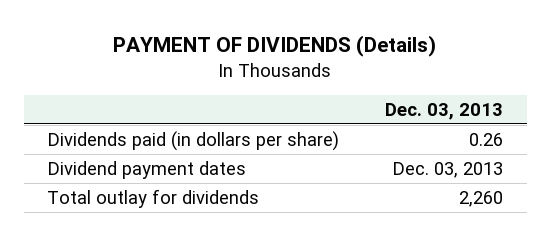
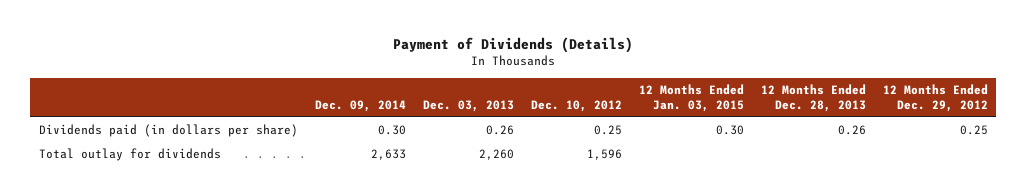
[113,34,437,57] PAYMENT OF DIVIDENDS (Details) -> [393,37,634,54] Payment of Dividends (Details)
none -> [314,100,406,113] Dec. 09, 2014
none -> [530,100,622,113] Dec. 10, 2012
none -> [638,83,744,113] 12 Months Ended Jan. 03, 2015
none -> [760,83,866,113] 12 Months Ended Dec. 28, 2013
none -> [882,83,988,113] 12 Months Ended Dec. 29, 2012
[46,160,246,179] Dividend payment dates -> none

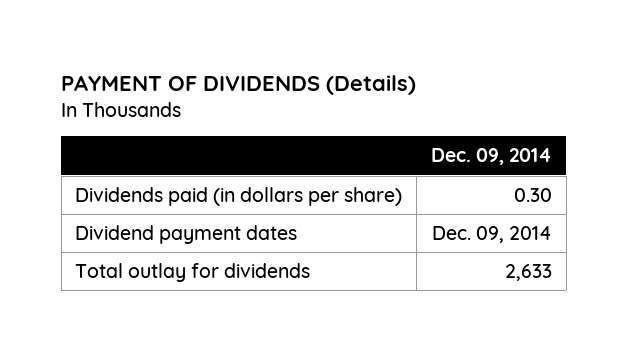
[393,37,634,54] Payment of Dividends (Details) -> [61,74,417,95] PAYMENT OF DIVIDENDS (Details)
[422,100,514,113] Dec. 03, 2013 -> none
[530,100,622,113] Dec. 10, 2012 -> none
[638,83,744,113] 12 Months Ended Jan. 03, 2015 -> none
[760,83,866,113] 12 Months Ended Dec. 28, 2013 -> none
[882,83,988,113] 12 Months Ended Dec. 29, 2012 -> none
none -> [75,225,298,245] Dividend payment dates

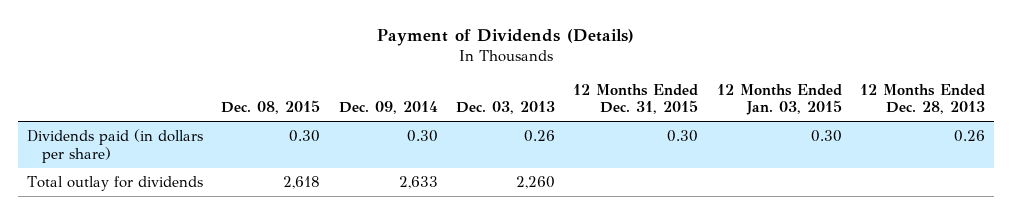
[61,74,417,95] PAYMENT OF DIVIDENDS (Details) -> [377,28,635,46] Payment of Dividends (Details)
none -> [221,100,321,115] Dec. 08, 2015
none -> [456,101,556,115] Dec. 03, 2013
none -> [573,83,699,115] 12 Months Ended Dec. 31, 2015
none -> [716,83,842,116] 12 Months Ended Jan. 03, 2015
none -> [860,83,986,115] 12 Months Ended Dec. 28, 2013
[75,225,298,245] Dividend payment dates -> none

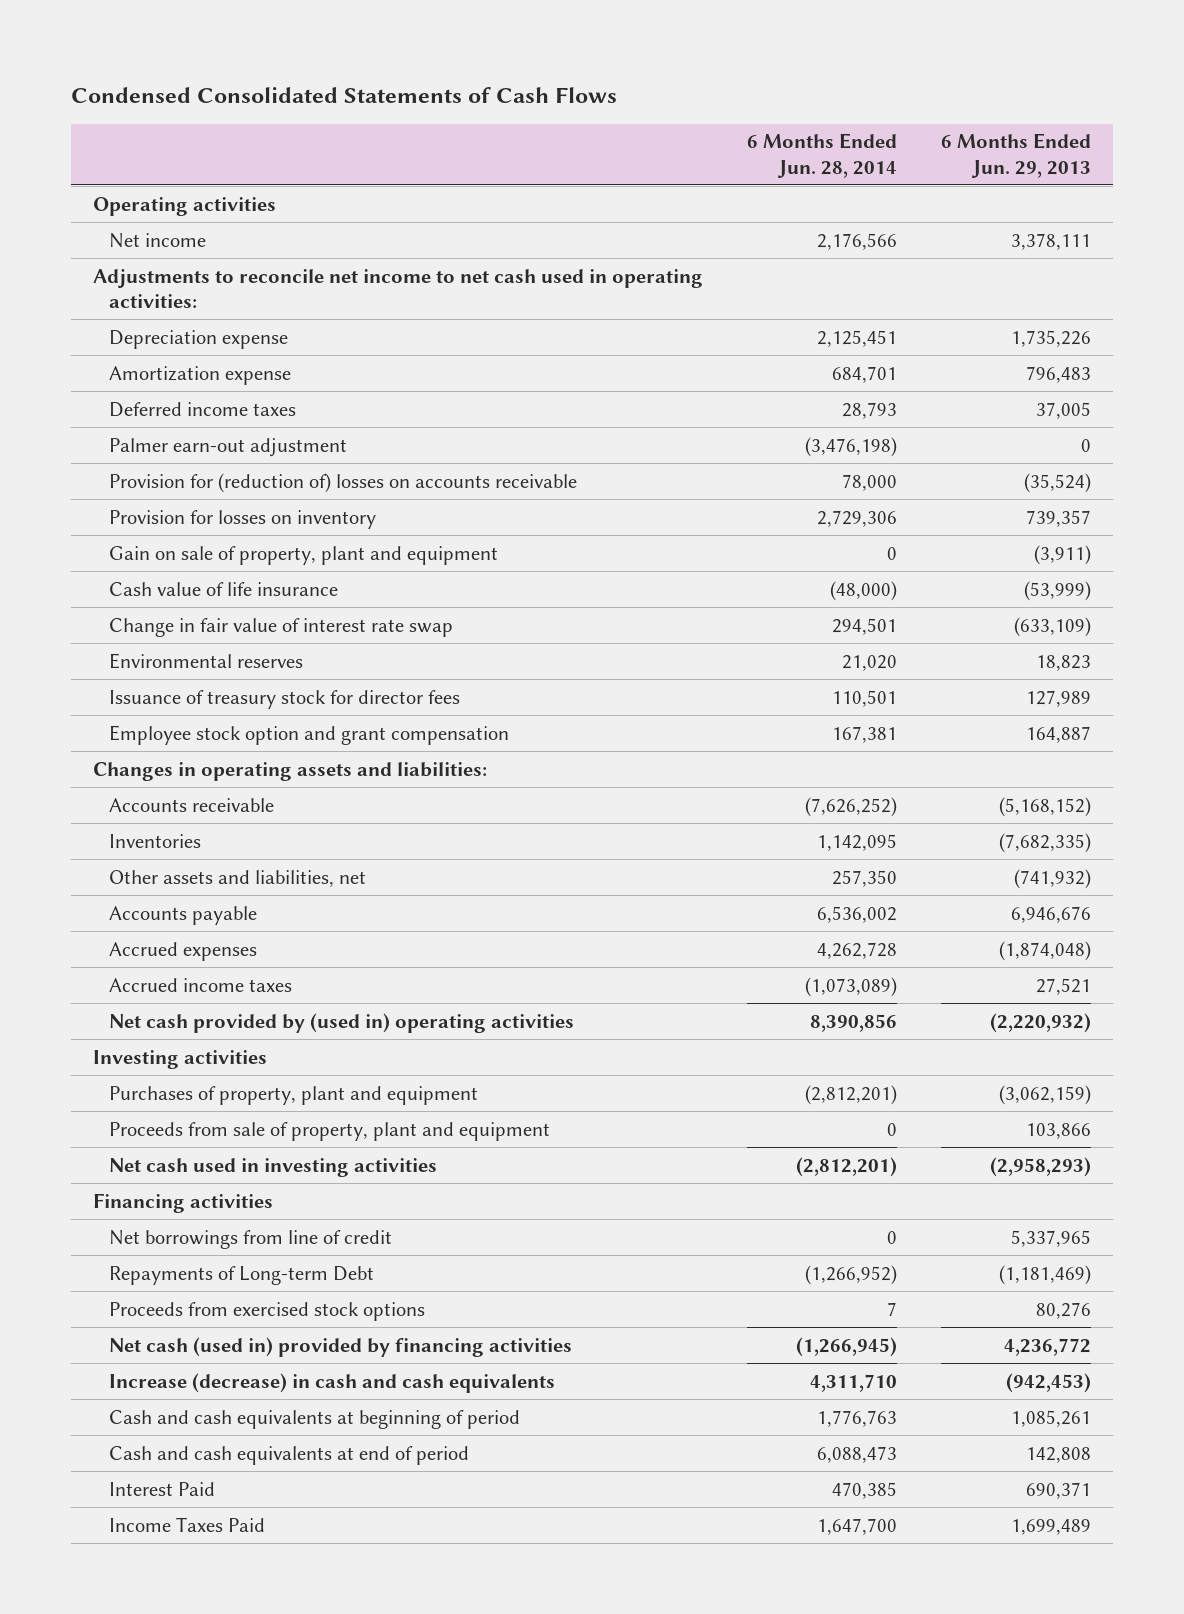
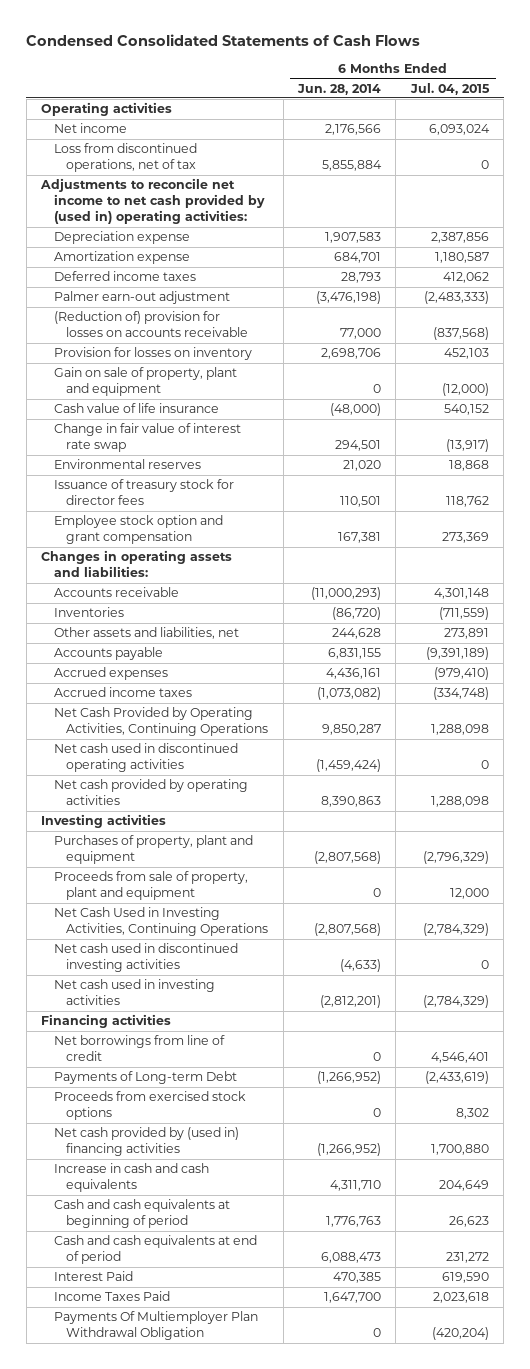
[940,133,1091,178] 6 Months Ended Jun. 29, 2013 -> none
none -> [409,82,490,95] Jul. 04, 2015
none -> [53,143,197,173] Loss from discontinued operations, net of tax
[93,268,704,308] Adjustments to reconcile net income to net cash used in operating activities: -> [40,178,265,225] Adjustments to reconcile net income to net cash provided by (used in) operating activities:
[817,329,898,347] 2,125,451 -> [324,232,381,244] 1,907,583
[109,472,578,493] Provision for (reduction of) losses on accounts receivable -> [53,311,249,338] (Reduction of) provision for losses on accounts receivable
[842,473,898,491] 78,000 -> [339,328,381,340] 77,000
[817,509,898,527] 2,729,306 -> [320,348,381,360] 2,698,706
[805,796,898,817] (7,626,252) -> [310,587,381,601] (11,000,293)
[817,833,898,851] 1,142,095 -> [331,607,381,621] (86,720)
[832,869,898,887] 257,350 -> [331,628,381,640] 244,628
[817,905,898,923] 6,536,002 -> [327,648,381,660] 6,831,155
[817,941,898,959] 4,262,728 -> [325,668,381,680] 4,436,161
[805,976,898,997] (1,073,089) -> [316,687,381,701] (1,073,082)
none -> [53,707,269,737] Net Cash Provided by Operating Activities, Continuing Operations
none -> [53,743,238,773] Net cash used in discontinued operating activities
[109,1012,575,1033] Net cash provided by (used in) operating activities -> [53,779,248,806] Net cash provided by operating activities
[810,1013,898,1032] 8,390,856 -> [320,796,381,808] 8,390,863
[805,1084,898,1105] (2,812,201) -> [313,851,381,865] (2,807,568)
none -> [53,907,269,937] Net Cash Used in Investing Activities, Continuing Operations
none -> [53,943,238,973] Net cash used in discontinued investing activities
[109,1265,375,1285] Repayments of Long-term Debt -> [53,1071,237,1085] Payments of Long-term Debt
[887,1301,898,1316] 7 -> [372,1108,381,1118] 0
[109,1336,573,1357] Net cash (used in) provided by financing activities -> [53,1127,239,1157] Net cash provided by (used in) financing activities
[796,1336,898,1357] (1,266,945) -> [316,1143,381,1157] (1,266,952)
[109,1372,556,1393] Increase (decrease) in cash and cash equivalents -> [53,1163,209,1193] Increase in cash and cash equivalents
none -> [53,1311,258,1341] Payments Of Multiemployer Plan Withdrawal Obligation

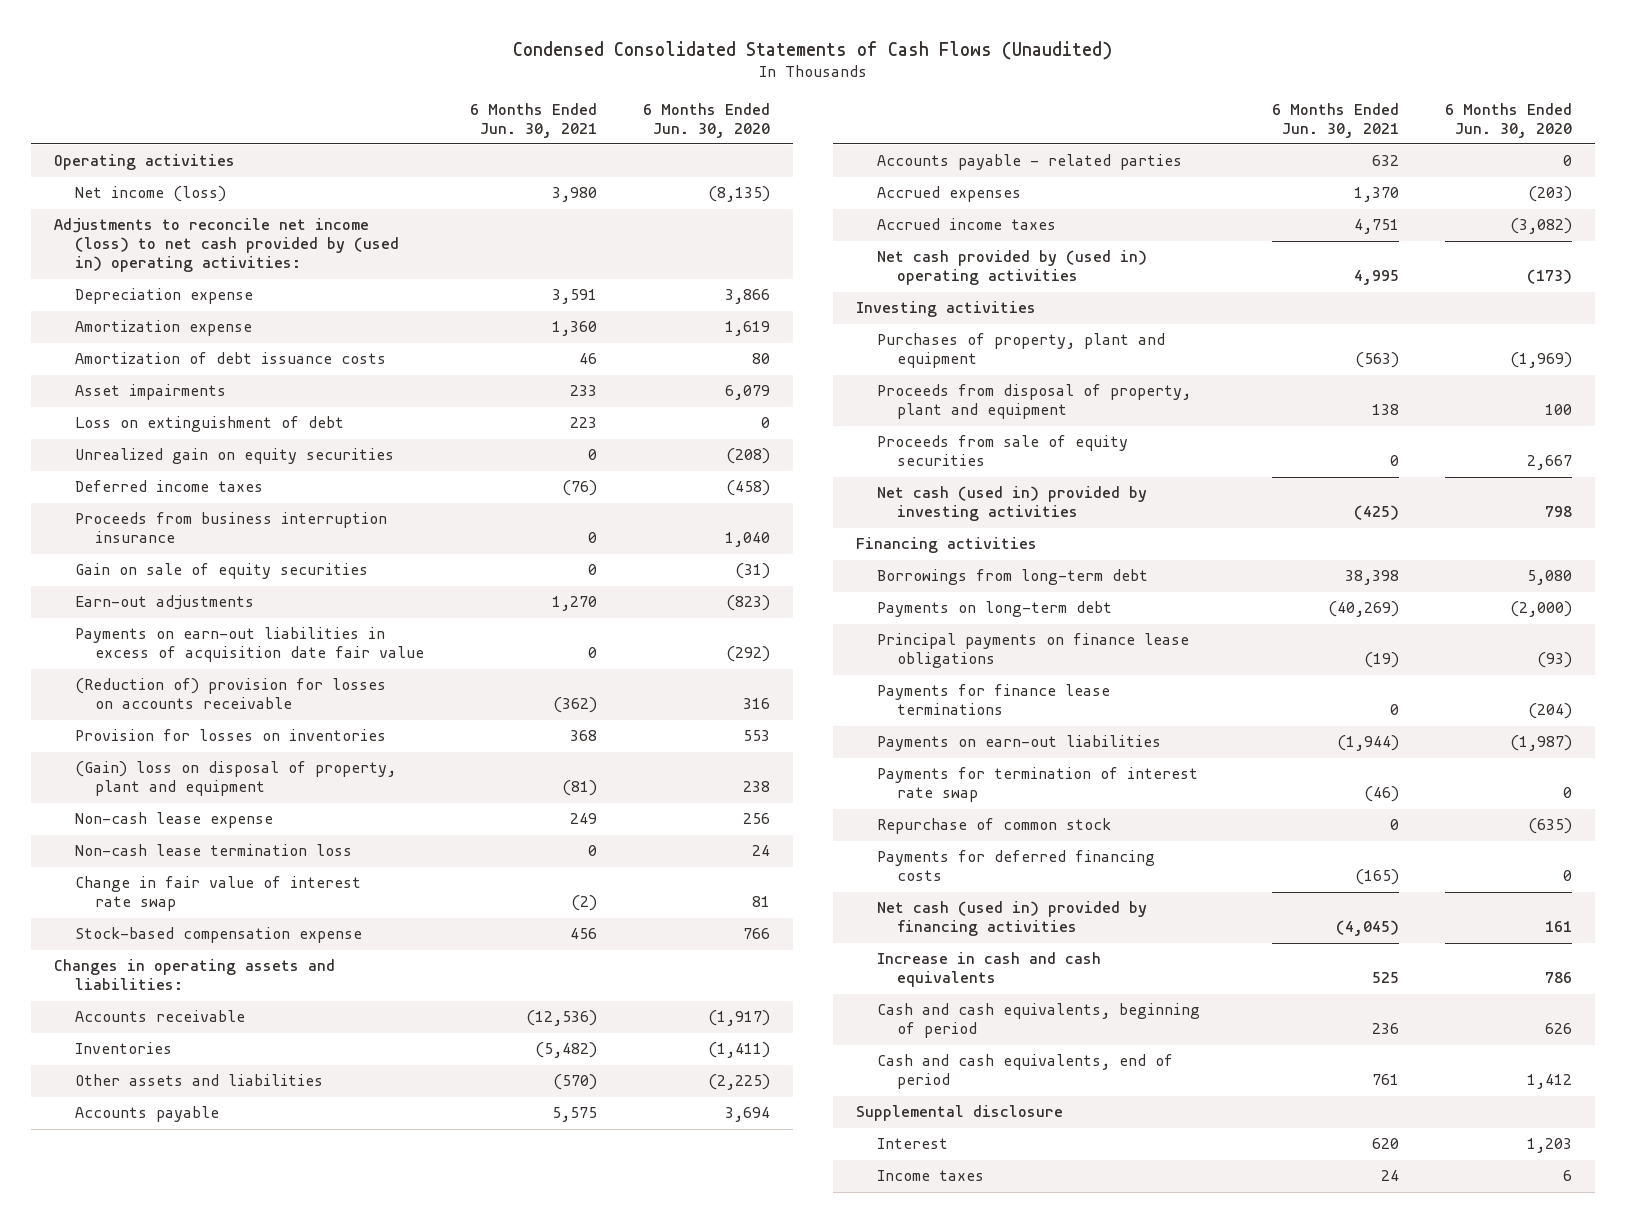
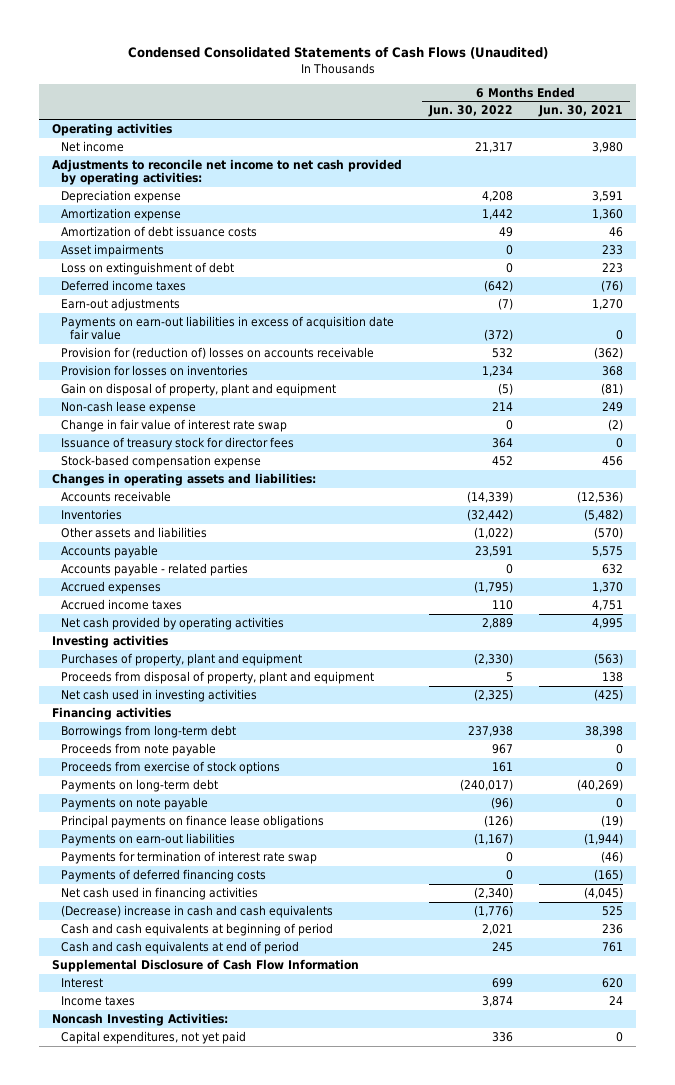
[643,102,771,138] 6 Months Ended Jun. 30, 2020 -> none
none -> [427,105,513,118] Jun. 30, 2022
[74,186,226,203] Net income (loss) -> [61,140,125,152] Net income
[54,218,399,273] Adjustments to reconcile net income (loss) to net cash provided by (used in) operating activities: -> [52,158,403,186] Adjustments to reconcile net income to net cash provided by operating activities:
[74,448,394,465] Unrealized gain on equity securities -> none
[74,512,387,544] Proceeds from business interruption insurance -> none
[74,563,368,580] Gain on sale of equity securities -> none
[74,678,386,710] (Reduction of) provision for losses on accounts receivable -> [61,346,375,359] Provision for (reduction of) losses on accounts receivable
[74,761,396,797] (Gain) loss on disposal of property, plant and equipment -> [61,382,337,396] Gain on disposal of property, plant and equipment
[74,844,352,857] Non-cash lease termination loss -> none
none -> [61,436,295,450] Issuance of treasury stock for director fees
[876,250,1147,286] Net cash provided by (used in) operating activities -> [61,616,285,630] Net cash provided by operating activities
[876,435,1128,467] Proceeds from sale of equity securities -> none
[876,486,1147,522] Net cash (used in) provided by investing activities -> [61,688,258,702] Net cash used in investing activities
none -> [61,742,217,756] Proceeds from note payable
none -> [61,760,281,774] Proceeds from exercise of stock options
none -> [61,796,209,810] Payments on note payable
[876,684,1110,716] Payments for finance lease terminations -> none
[876,818,1111,835] Repurchase of common stock -> none
[876,850,1155,882] Payments for deferred financing costs -> [61,868,267,882] Payments of deferred financing costs
[876,901,1147,937] Net cash (used in) provided by financing activities -> [61,886,259,900] Net cash used in financing activities
[876,952,1101,988] Increase in cash and cash equivalents -> [61,904,334,918] (Decrease) increase in cash and cash equivalents
[876,1003,1200,1039] Cash and cash equivalents, beginning of period -> [61,922,334,936] Cash and cash equivalents at beginning of period
[876,1054,1173,1090] Cash and cash equivalents, end of period -> [61,940,300,954] Cash and cash equivalents at end of period
[856,1105,1064,1122] Supplemental disclosure -> [52,958,360,972] Supplemental Disclosure of Cash Flow Information
none -> [52,1012,229,1026] Noncash Investing Activities:
none -> [61,1030,247,1044] Capital expenditures, not yet paid

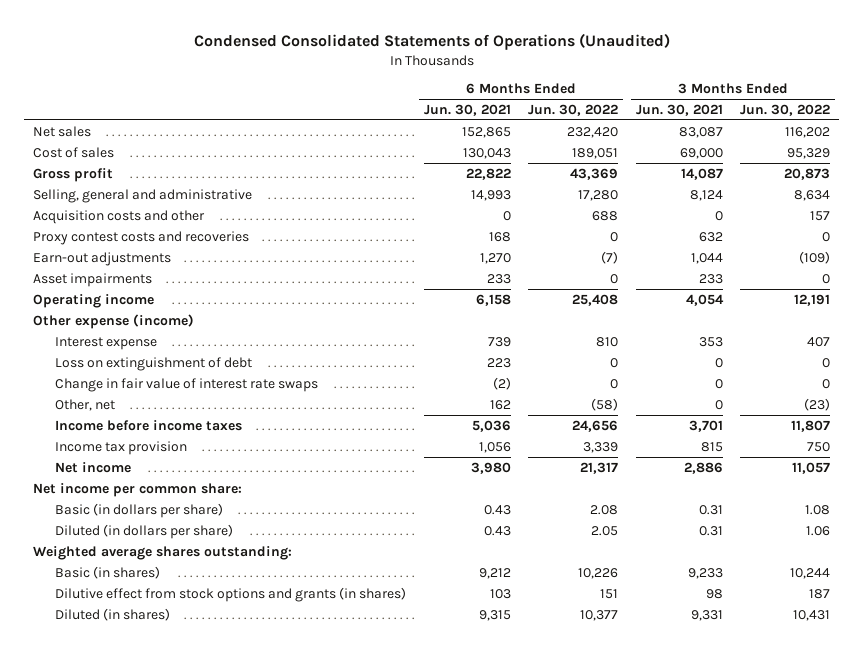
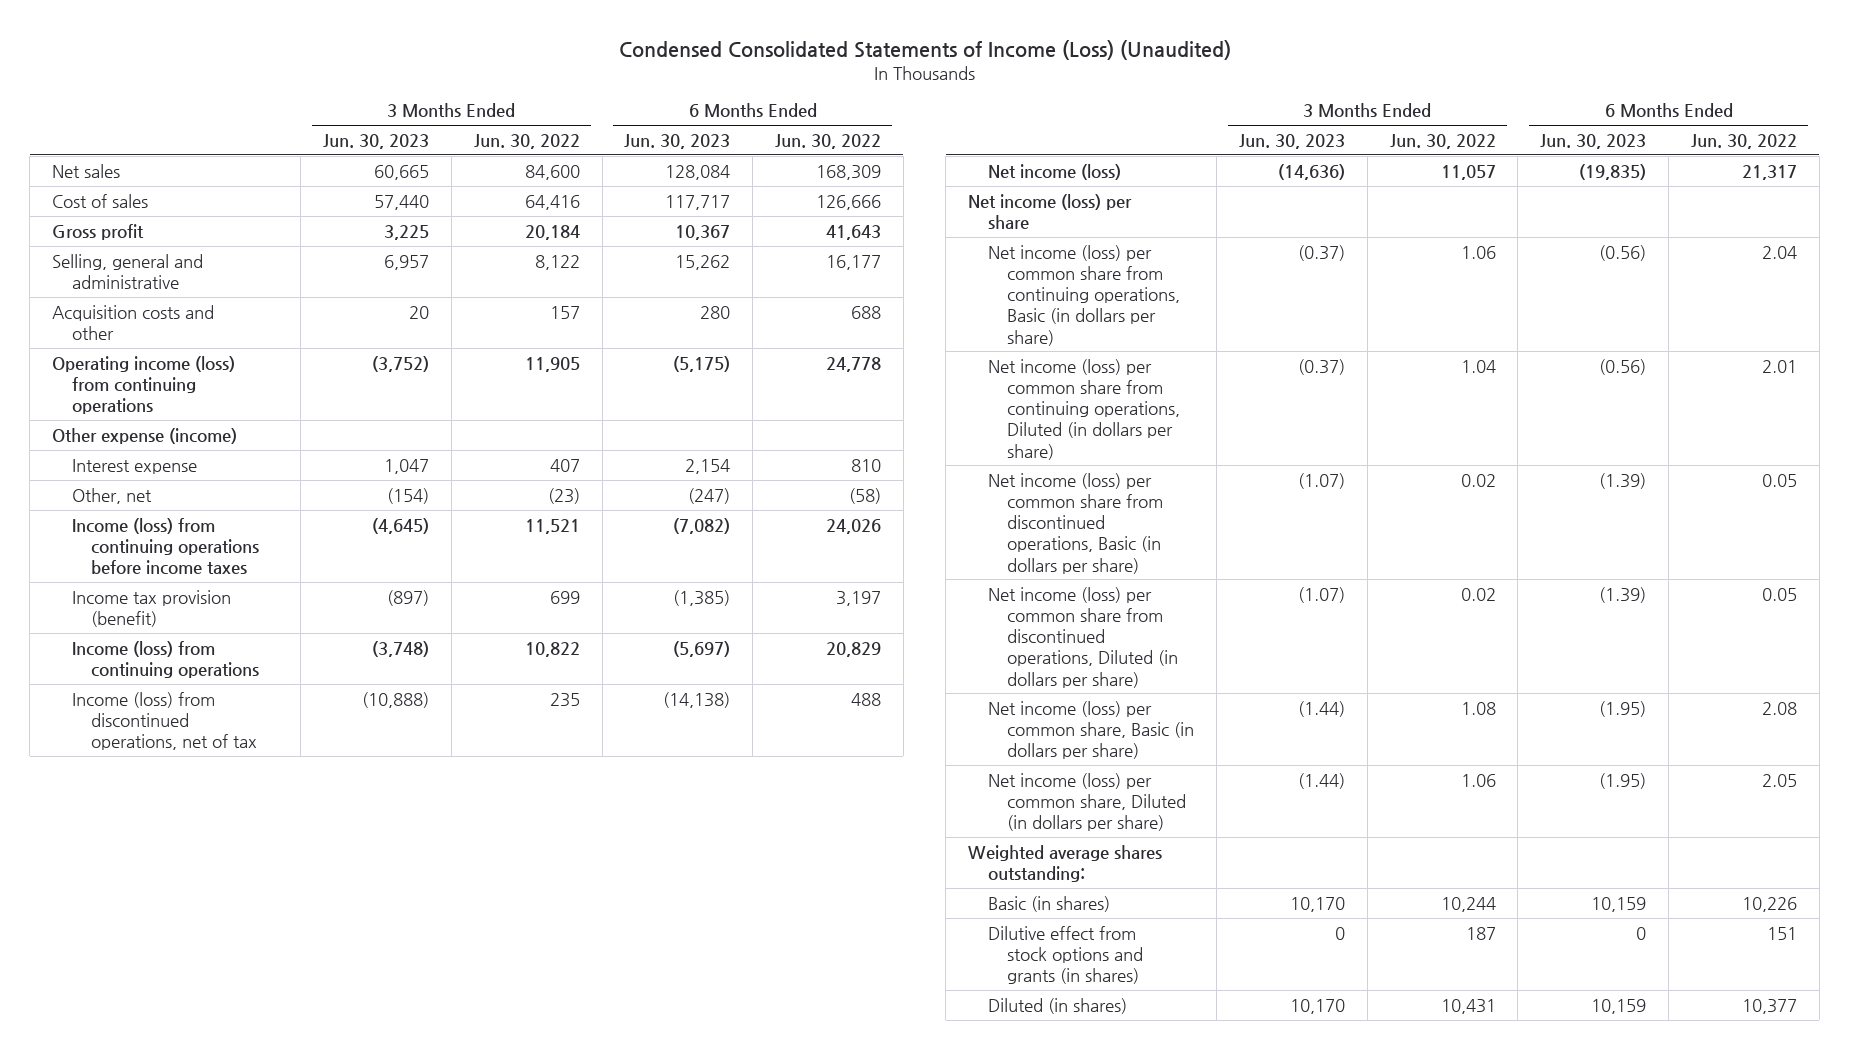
[193,32,670,50] Condensed Consolidated Statements of Operations (Unaudited) -> [618,39,1231,60] Condensed Consolidated Statements of Income (Loss) (Unaudited)
[423,103,511,116] Jun. 30, 2021 -> none
[635,103,723,116] Jun. 30, 2021 -> none
none -> [323,133,430,149] Jun. 30, 2023
none -> [624,133,731,149] Jun. 30, 2023
[567,126,619,138] 232,420 -> [816,164,882,180] 168,309
[785,126,831,138] 116,202 -> [524,164,580,180] 84,600
[572,147,619,159] 189,051 -> [816,194,882,210] 126,666
[787,147,831,159] 95,329 -> [524,194,580,210] 64,416
[570,167,619,180] 43,369 -> [826,224,882,240] 41,643
[784,167,831,180] 20,873 -> [524,224,580,240] 20,184
[578,189,619,201] 17,280 -> [826,254,882,270] 16,177
[794,189,831,201] 8,634 -> [534,254,580,270] 8,122
[33,230,250,245] Proxy contest costs and recoveries -> none
[33,251,172,266] Earn-out adjustments -> none
[33,272,153,287] Asset impairments -> none
[33,293,155,308] Operating income -> [52,355,236,415] Operating income (loss) from continuing operations
[572,293,619,306] 25,408 -> [826,356,882,372] 24,778
[794,293,831,306] 12,191 -> [524,356,580,372] 11,905
[54,356,252,371] Loss on extinguishment of debt -> none
[54,377,318,392] Change in fair value of interest rate swaps -> none
[54,419,242,431] Income before income taxes -> [71,517,260,576] Income (loss) from continuing operations before income taxes
[572,419,619,432] 24,656 -> [826,518,882,534] 24,026
[791,419,831,432] 11,807 -> [524,518,580,534] 11,521
[54,440,187,455] Income tax provision -> [71,589,231,627] Income tax provision (benefit)
[583,441,619,453] 3,339 -> [836,590,882,606] 3,197
[807,441,831,452] 750 -> [549,590,580,604] 699
none -> [71,640,260,678] Income (loss) from continuing operations
none -> [71,691,258,751] Income (loss) from discontinued operations, net of tax
[54,461,131,473] Net income -> [987,163,1121,180] Net income (loss)
[33,482,243,497] Net income per common share: -> [967,193,1132,229] Net income (loss) per share
none -> [987,244,1181,346] Net income (loss) per common share from continuing operations, Basic (in dollars per share)
none -> [987,358,1181,460] Net income (loss) per common share from continuing operations, Diluted (in dollars per share)
none -> [987,472,1164,574] Net income (loss) per common share from discontinued operations, Basic (in dollars per share)
none -> [987,586,1179,688] Net income (loss) per common share from discontinued operations, Diluted (in dollars per share)
[54,502,223,518] Basic (in dollars per share) -> [987,700,1195,760] Net income (loss) per common share, Basic (in dollars per share)
[54,523,233,539] Diluted (in dollars per share) -> [987,772,1187,832] Net income (loss) per common share, Diluted (in dollars per share)

